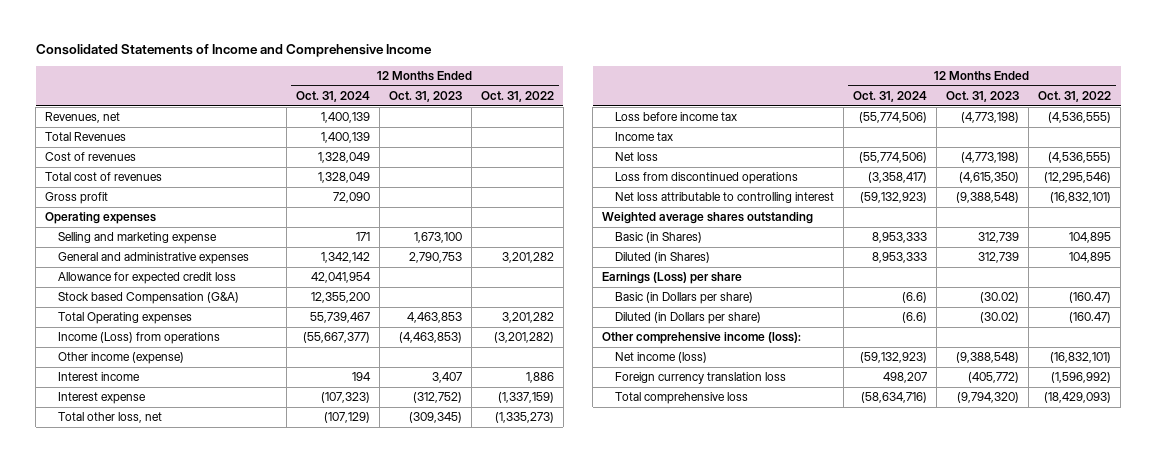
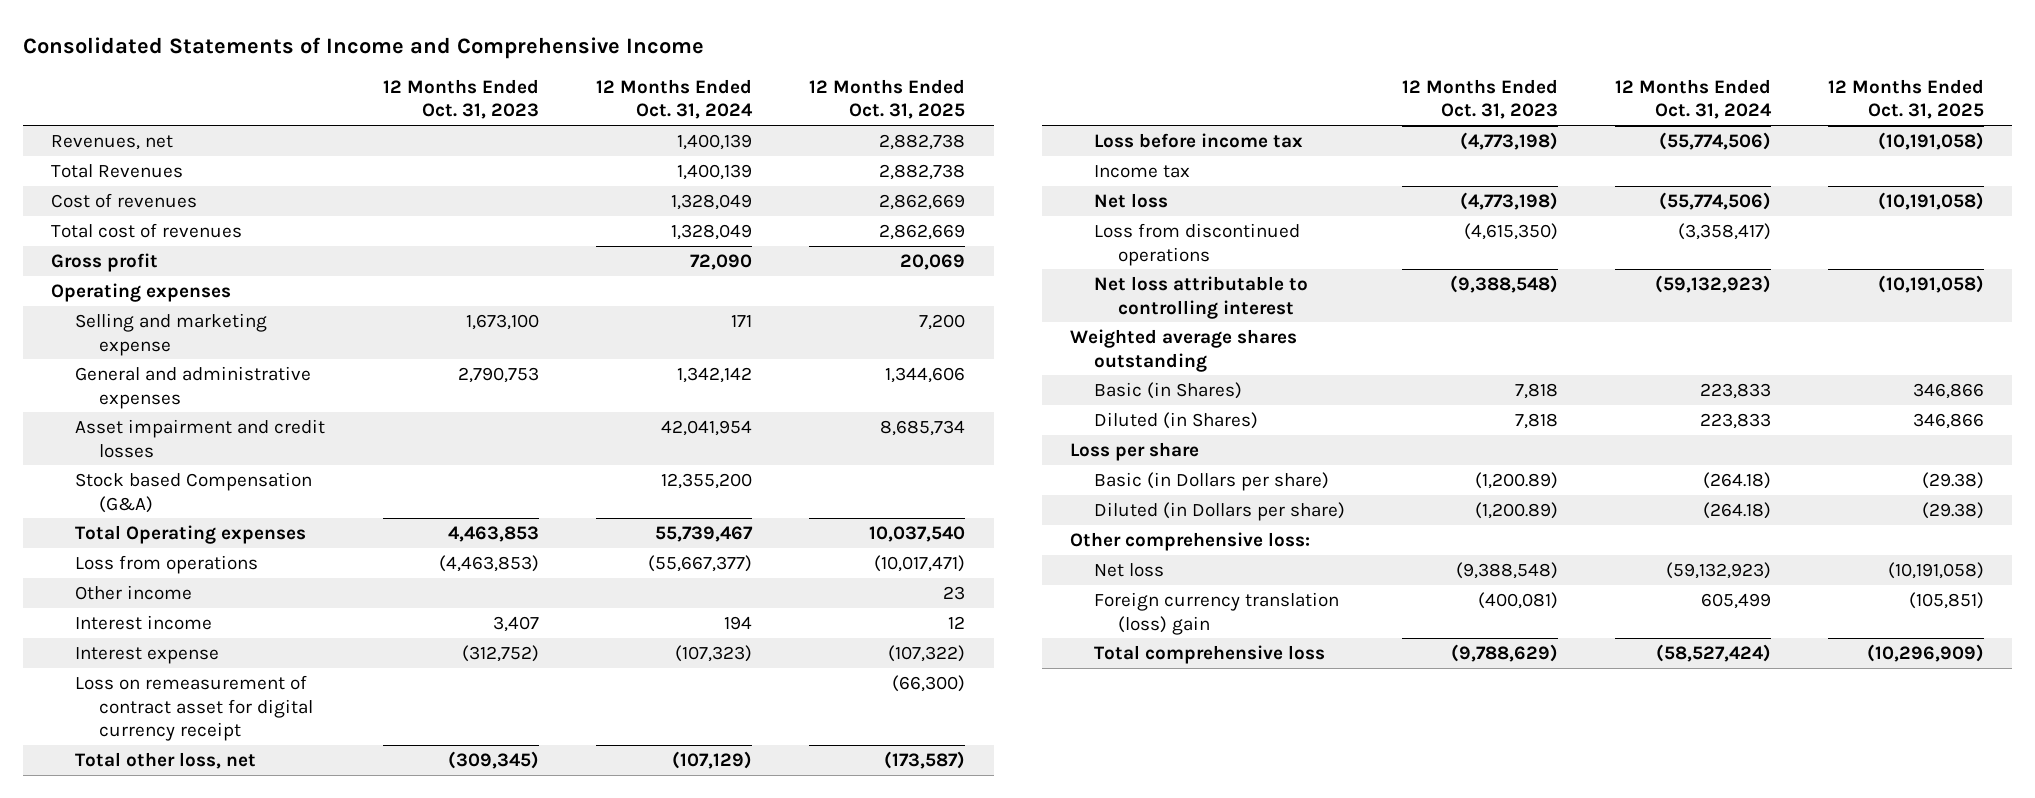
[480,90,554,102] Oct. 31, 2022 -> none
none -> [809,78,966,120] 12 Months Ended Oct. 31, 2025
[57,272,236,285] Allowance for expected credit loss -> [75,419,326,458] Asset impairment and credit losses
[57,332,220,345] Income (Loss) from operations -> [75,555,259,575] Loss from operations
[57,352,184,365] Other income (expense) -> [75,585,193,601] Other income
none -> [75,675,313,742] Loss on remeasurement of contract asset for digital currency receipt
[872,232,928,244] 8,953,333 -> [1699,383,1771,400] 223,833
[978,232,1020,244] 312,739 -> [1514,383,1558,400] 7,818
[872,252,928,264] 8,953,333 -> [1699,413,1771,430] 223,833
[978,252,1020,264] 312,739 -> [1514,413,1558,430] 7,818
[602,272,743,285] Earnings (Loss) per share -> [1070,442,1200,462] Loss per share
[902,292,928,304] (6.6) -> [1702,472,1771,490] (264.18)
[980,292,1020,304] (30.02) -> [1474,472,1558,490] (1,200.89)
[902,312,928,324] (6.6) -> [1702,502,1771,520] (264.18)
[980,312,1020,324] (30.02) -> [1474,502,1558,520] (1,200.89)
[602,332,802,345] Other comprehensive income (loss): -> [1070,532,1311,552] Other comprehensive loss:
[615,352,708,364] Net income (loss) -> [1093,563,1164,578] Net loss
[615,372,787,385] Foreign currency translation loss -> [1093,592,1339,635] Foreign currency translation (loss) gain
[883,372,928,384] 498,207 -> [1700,593,1771,610] 605,499
[968,372,1020,384] (405,772) -> [1477,592,1558,610] (400,081)
[861,392,928,404] (58,634,716) -> [1655,644,1771,663] (58,527,424)
[957,392,1020,404] (9,794,320) -> [1450,644,1558,663] (9,788,629)

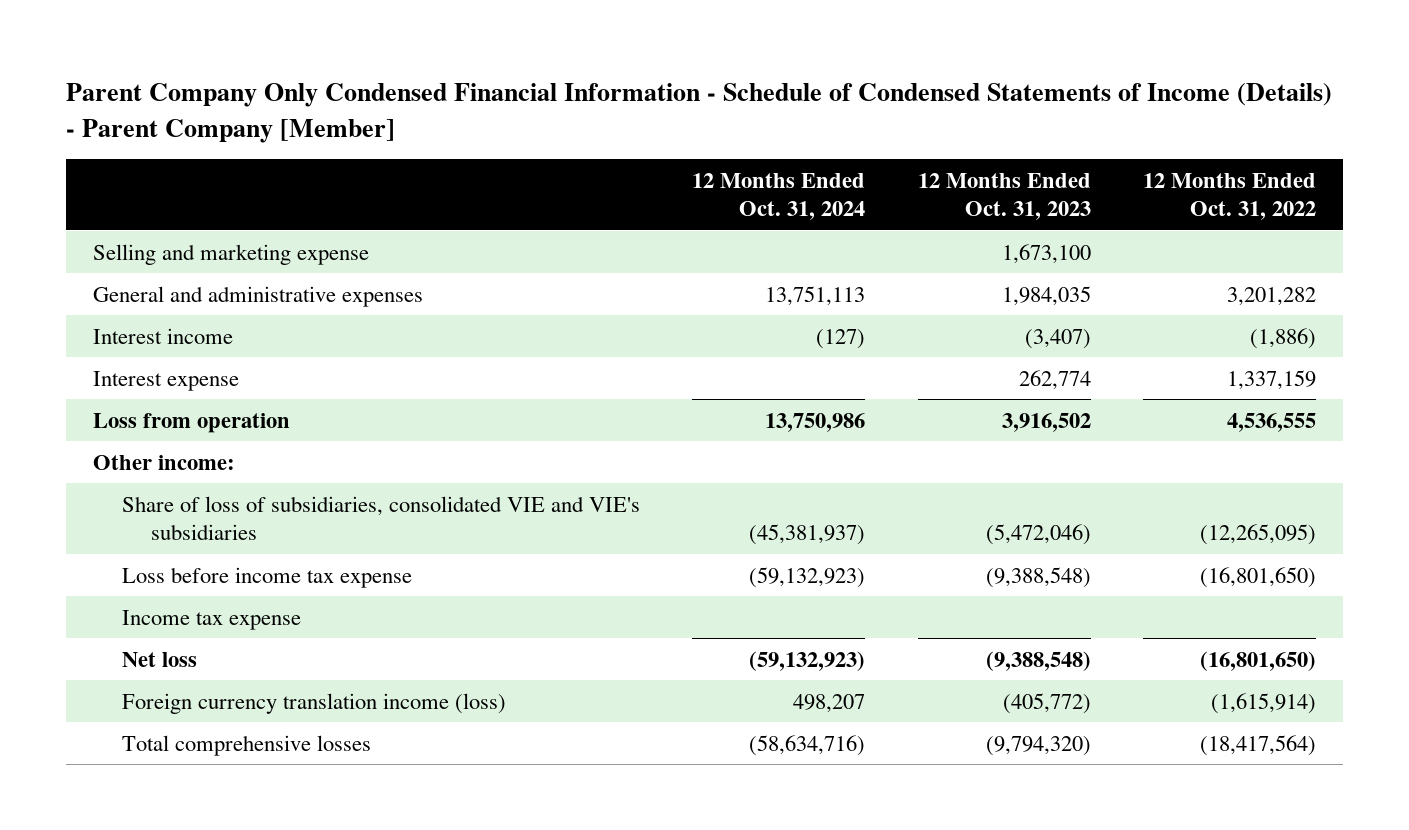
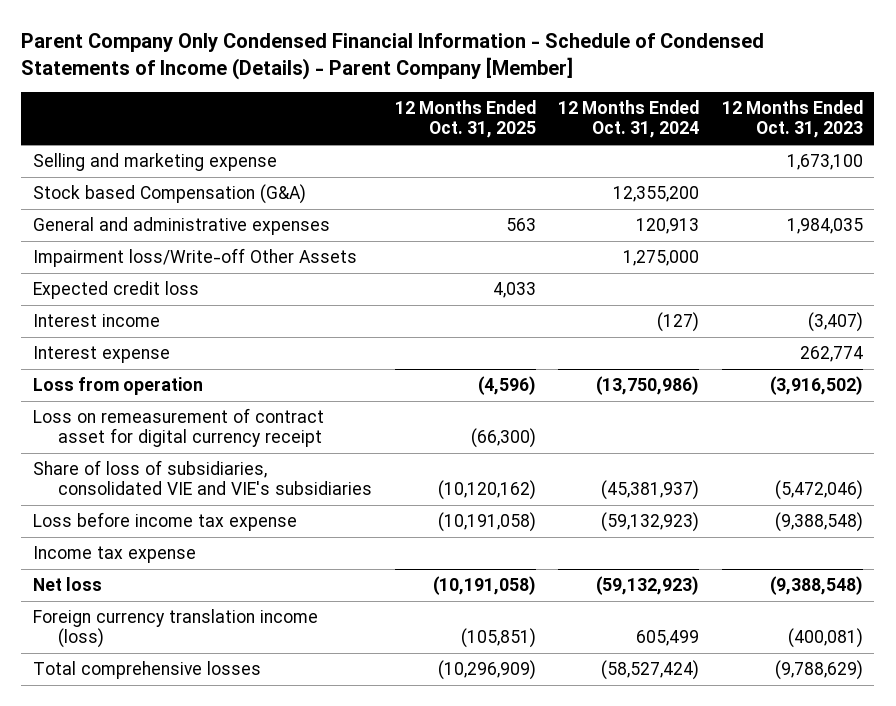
[1143,172,1317,221] 12 Months Ended Oct. 31, 2022 -> none
none -> [394,100,536,139] 12 Months Ended Oct. 31, 2025
none -> [32,183,306,204] Stock based Compensation (G&A)
[765,285,866,306] 13,751,113 -> [636,217,700,234] 120,913
none -> [32,247,357,267] Impairment loss/Write-off Other Assets
none -> [32,280,199,299] Expected credit loss
[92,454,235,470] Other income: -> none
[765,412,866,432] 13,750,986 -> [596,375,700,395] (13,750,986)
[1001,412,1091,432] 3,916,502 -> [769,375,863,395] (3,916,502)
none -> [32,407,324,448] Loss on remeasurement of contract asset for digital currency receipt
[793,693,866,713] 498,207 -> [636,630,700,647] 605,499
[1002,692,1091,714] (405,772) -> [787,628,863,649] (400,081)
[749,734,866,756] (58,634,716) -> [601,659,700,680] (58,527,424)
[985,735,1091,756] (9,794,320) -> [774,659,863,680] (9,788,629)

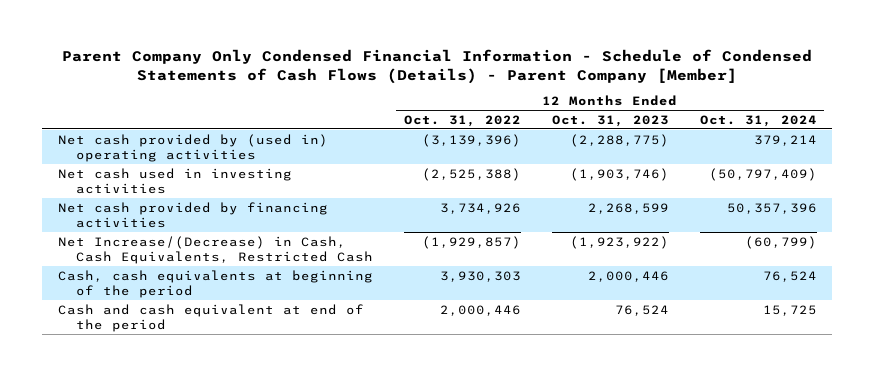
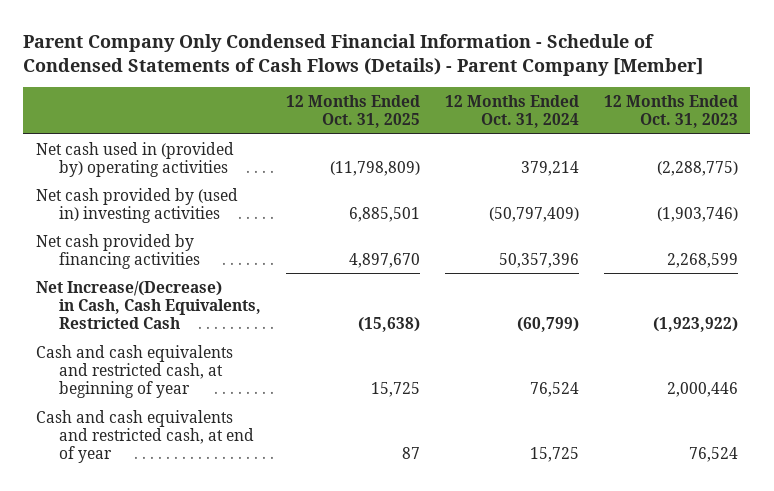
[403,114,521,127] Oct. 31, 2022 -> none
none -> [286,94,421,129] 12 Months Ended Oct. 31, 2025
[57,133,328,162] Net cash provided by (used in) operating activities -> [35,141,234,177] Net cash used in (provided by) operating activities
[57,167,292,194] Net cash used in investing activities -> [35,187,238,223] Net cash provided by (used in) investing activities
[57,269,373,298] Cash, cash equivalents at beginning of the period -> [35,344,233,399] Cash and cash equivalents and restricted cash, at beginning of year
[57,303,364,332] Cash and cash equivalent at end of the period -> [35,409,255,464] Cash and cash equivalents and restricted cash, at end of year

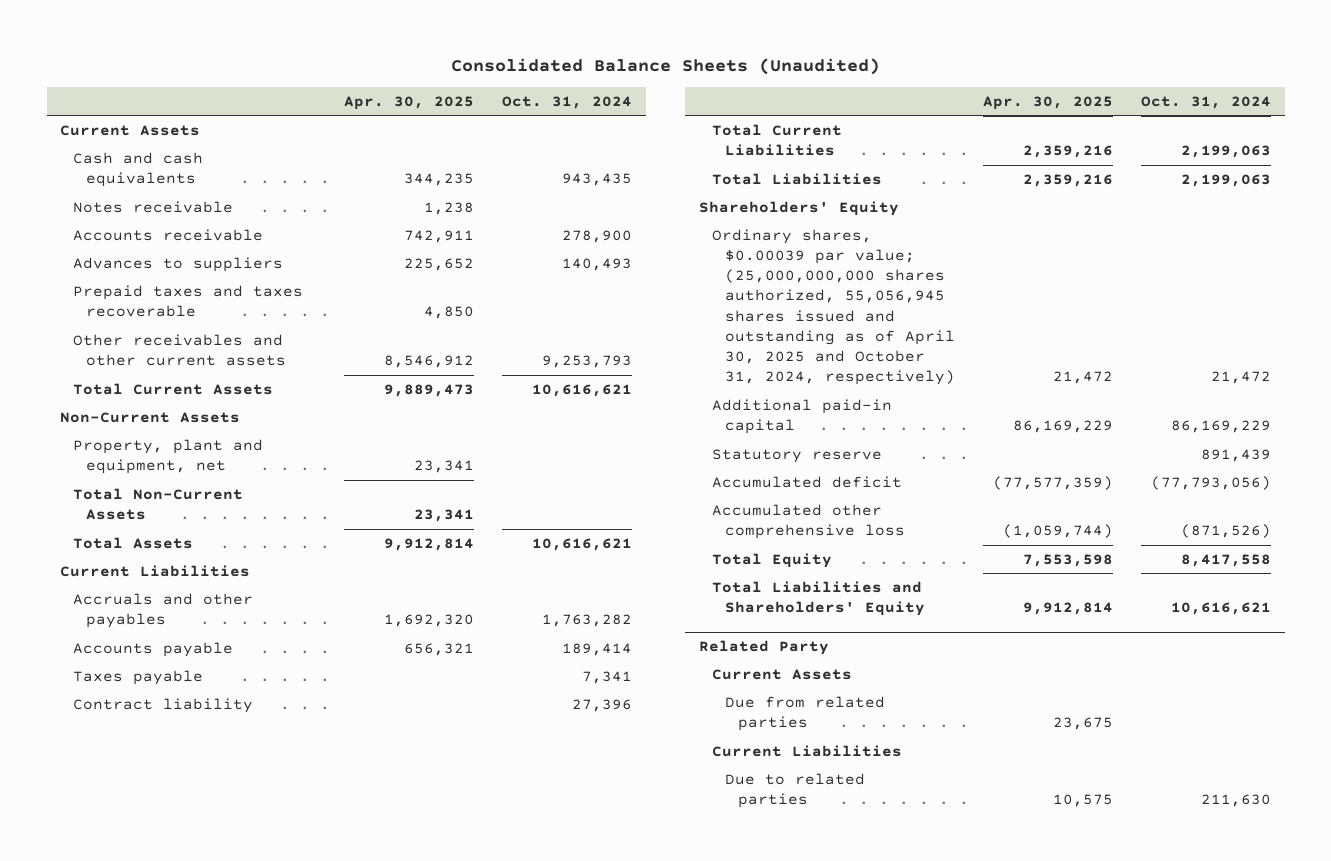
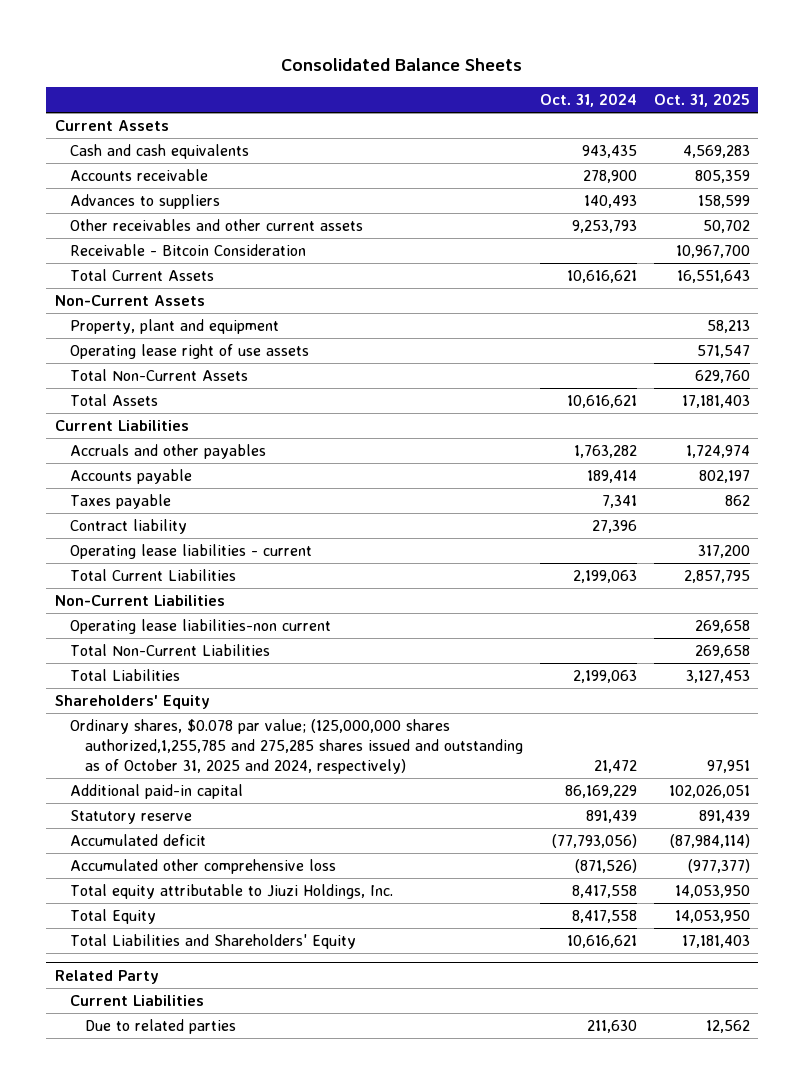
[450,58,880,76] Consolidated Balance Sheets (Unaudited) -> [281,58,523,72] Consolidated Balance Sheets
[343,95,474,110] Apr. 30, 2025 -> none
none -> [653,93,750,108] Oct. 31, 2025
[73,200,234,213] Notes receivable -> none
[73,284,304,318] Prepaid taxes and taxes recoverable -> none
none -> [70,243,307,256] Receivable - Bitcoin Consideration
[73,438,264,475] Property, plant and equipment, net -> [70,318,280,334] Property, plant and equipment
none -> [70,343,310,359] Operating lease right of use assets
none -> [70,543,313,559] Operating lease liabilities - current
none -> [54,594,225,606] Non-Current Liabilities
none -> [70,618,332,634] Operating lease liabilities-non current
none -> [70,643,271,656] Total Non-Current Liabilities
[712,228,955,386] Ordinary shares, $0.00039 par value; (25,000,000,000 shares authorized, 55,056,945 shares issued and outstanding as of April 30, 2025 and October 31, 2024, respectively) -> [70,718,524,774] Ordinary shares, $0.078 par value; (125,000,000 shares authorized,1,255,785 and 275,285 shares issued and outstanding as of October 31, 2025 and 2024, respectively)
none -> [70,883,394,899] Total equity attributable to Jiuzi Holdings, Inc.
[712,668,853,680] Current Assets -> none
[724,695,885,732] Due from related parties -> none

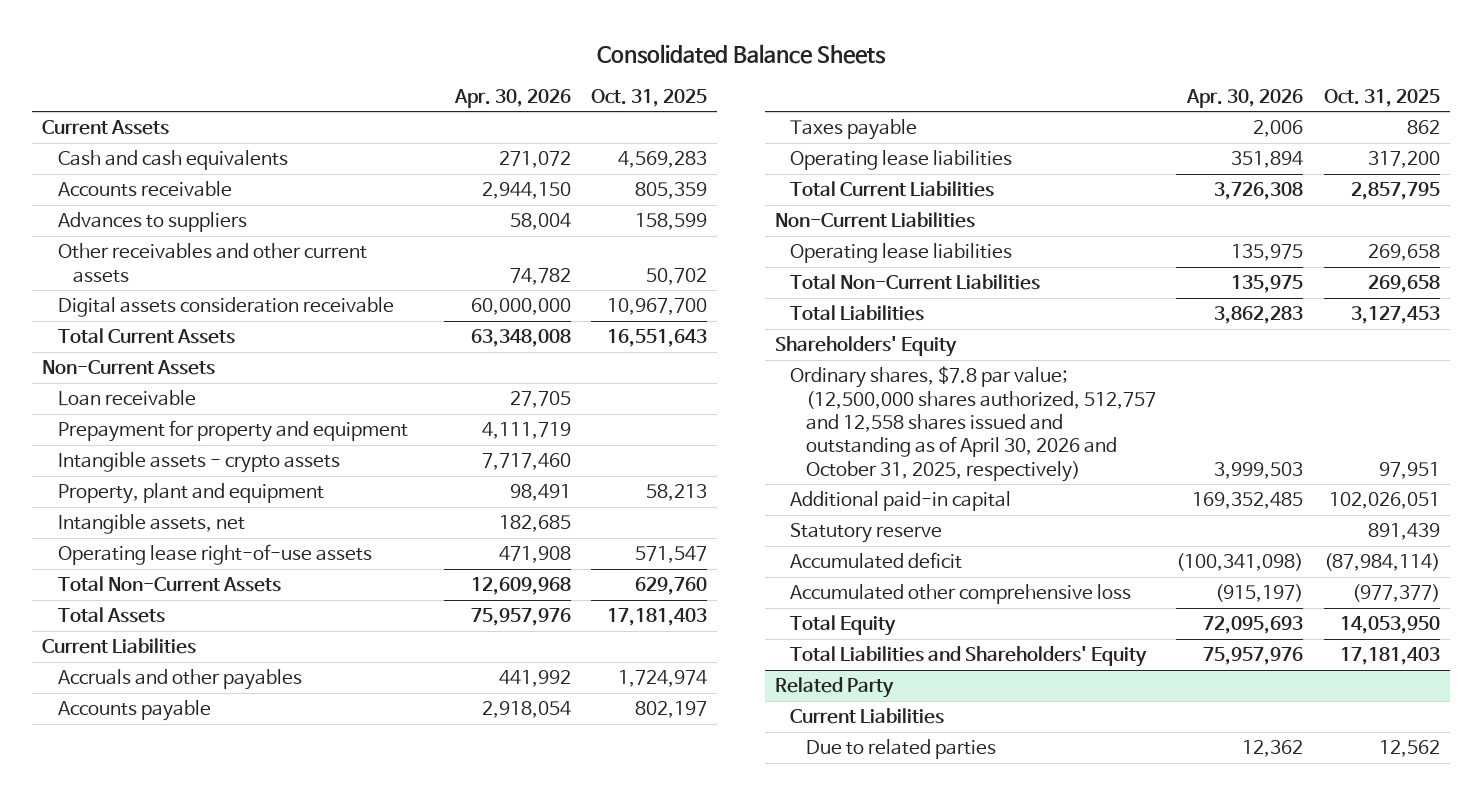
[540,93,638,108] Oct. 31, 2024 -> none
none -> [453,88,571,108] Apr. 30, 2026
[70,243,307,256] Receivable - Bitcoin Consideration -> [57,297,394,318] Digital assets consideration receivable
none -> [57,390,196,407] Loan receivable
none -> [57,420,408,443] Prepayment for property and equipment
none -> [57,452,340,474] Intangible assets - crypto assets
none -> [57,514,245,535] Intangible assets, net
[70,343,310,359] Operating lease right of use assets -> [57,544,372,566] Operating lease right-of-use assets
[70,518,188,534] Contract liability -> none
[70,543,313,559] Operating lease liabilities - current -> [790,150,1013,171] Operating lease liabilities
[70,618,332,634] Operating lease liabilities-non current -> [790,243,1013,264] Operating lease liabilities
[70,718,524,774] Ordinary shares, $0.078 par value; (125,000,000 shares authorized,1,255,785 and 275,285 shares issued and outstanding as of October 31, 2025 and 2024, respectively) -> [790,366,1157,482] Ordinary shares, $7.8 par value; (12,500,000 shares authorized, 512,757 and 12,558 shares issued and outstanding as of April 30, 2026 and October 31, 2025, respectively)
[70,883,394,899] Total equity attributable to Jiuzi Holdings, Inc. -> none

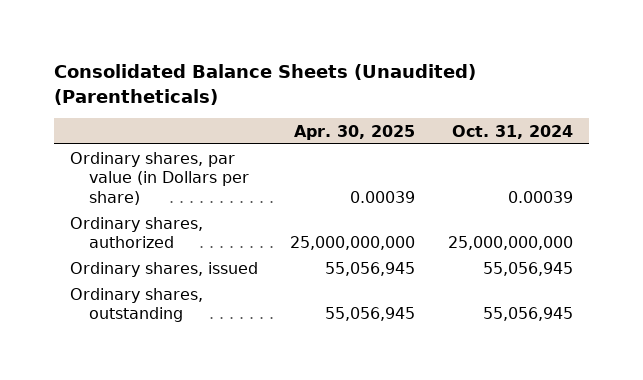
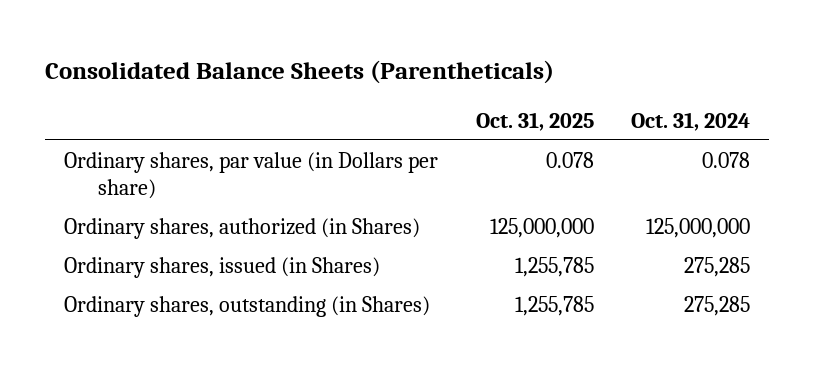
[53,64,476,105] Consolidated Balance Sheets (Unaudited) (Parentheticals) -> [45,60,555,85] Consolidated Balance Sheets (Parentheticals)
[294,124,416,140] Apr. 30, 2025 -> none
none -> [475,111,594,131] Oct. 31, 2025
[507,190,573,203] 0.00039 -> [701,151,750,168] 0.078
[70,216,204,249] Ordinary shares, authorized -> [64,217,421,239] Ordinary shares, authorized (in Shares)
[447,236,573,251] 25,000,000,000 -> [645,217,750,238] 125,000,000
[70,261,259,277] Ordinary shares, issued -> [64,256,381,278] Ordinary shares, issued (in Shares)
[482,261,573,276] 55,056,945 -> [683,256,750,277] 275,285
[70,287,204,323] Ordinary shares, outstanding -> [64,295,431,317] Ordinary shares, outstanding (in Shares)
[482,307,573,322] 55,056,945 -> [683,295,750,316] 275,285

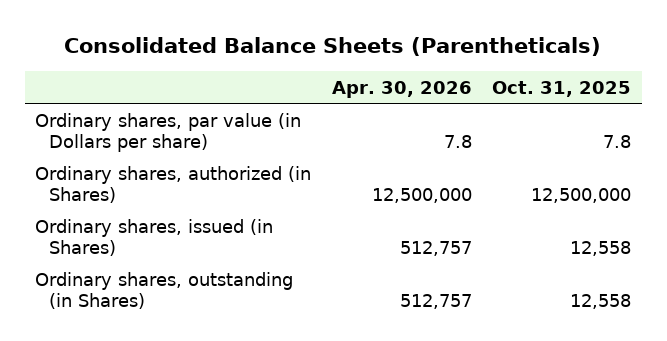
[630,111,750,131] Oct. 31, 2024 -> none
none -> [331,80,472,98] Apr. 30, 2026
[545,151,594,168] 0.078 -> [603,134,632,148] 7.8
[489,217,594,238] 125,000,000 -> [531,187,632,203] 12,500,000
[514,256,594,277] 1,255,785 -> [570,240,632,256] 12,558
[514,295,594,316] 1,255,785 -> [570,293,632,309] 12,558

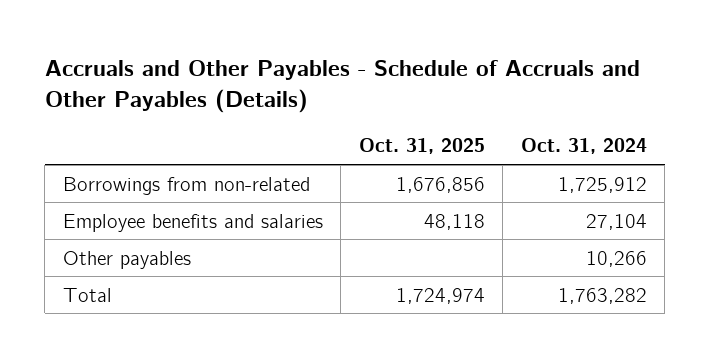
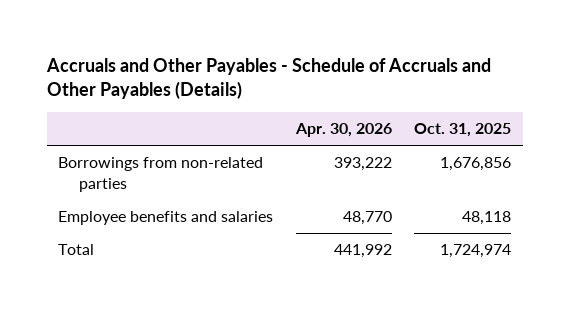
[520,138,647,155] Oct. 31, 2024 -> none
none -> [294,123,392,138] Apr. 30, 2026
[62,176,310,195] Borrowings from non-related -> [58,157,264,192] Borrowings from non-related parties
[62,250,191,269] Other payables -> none

